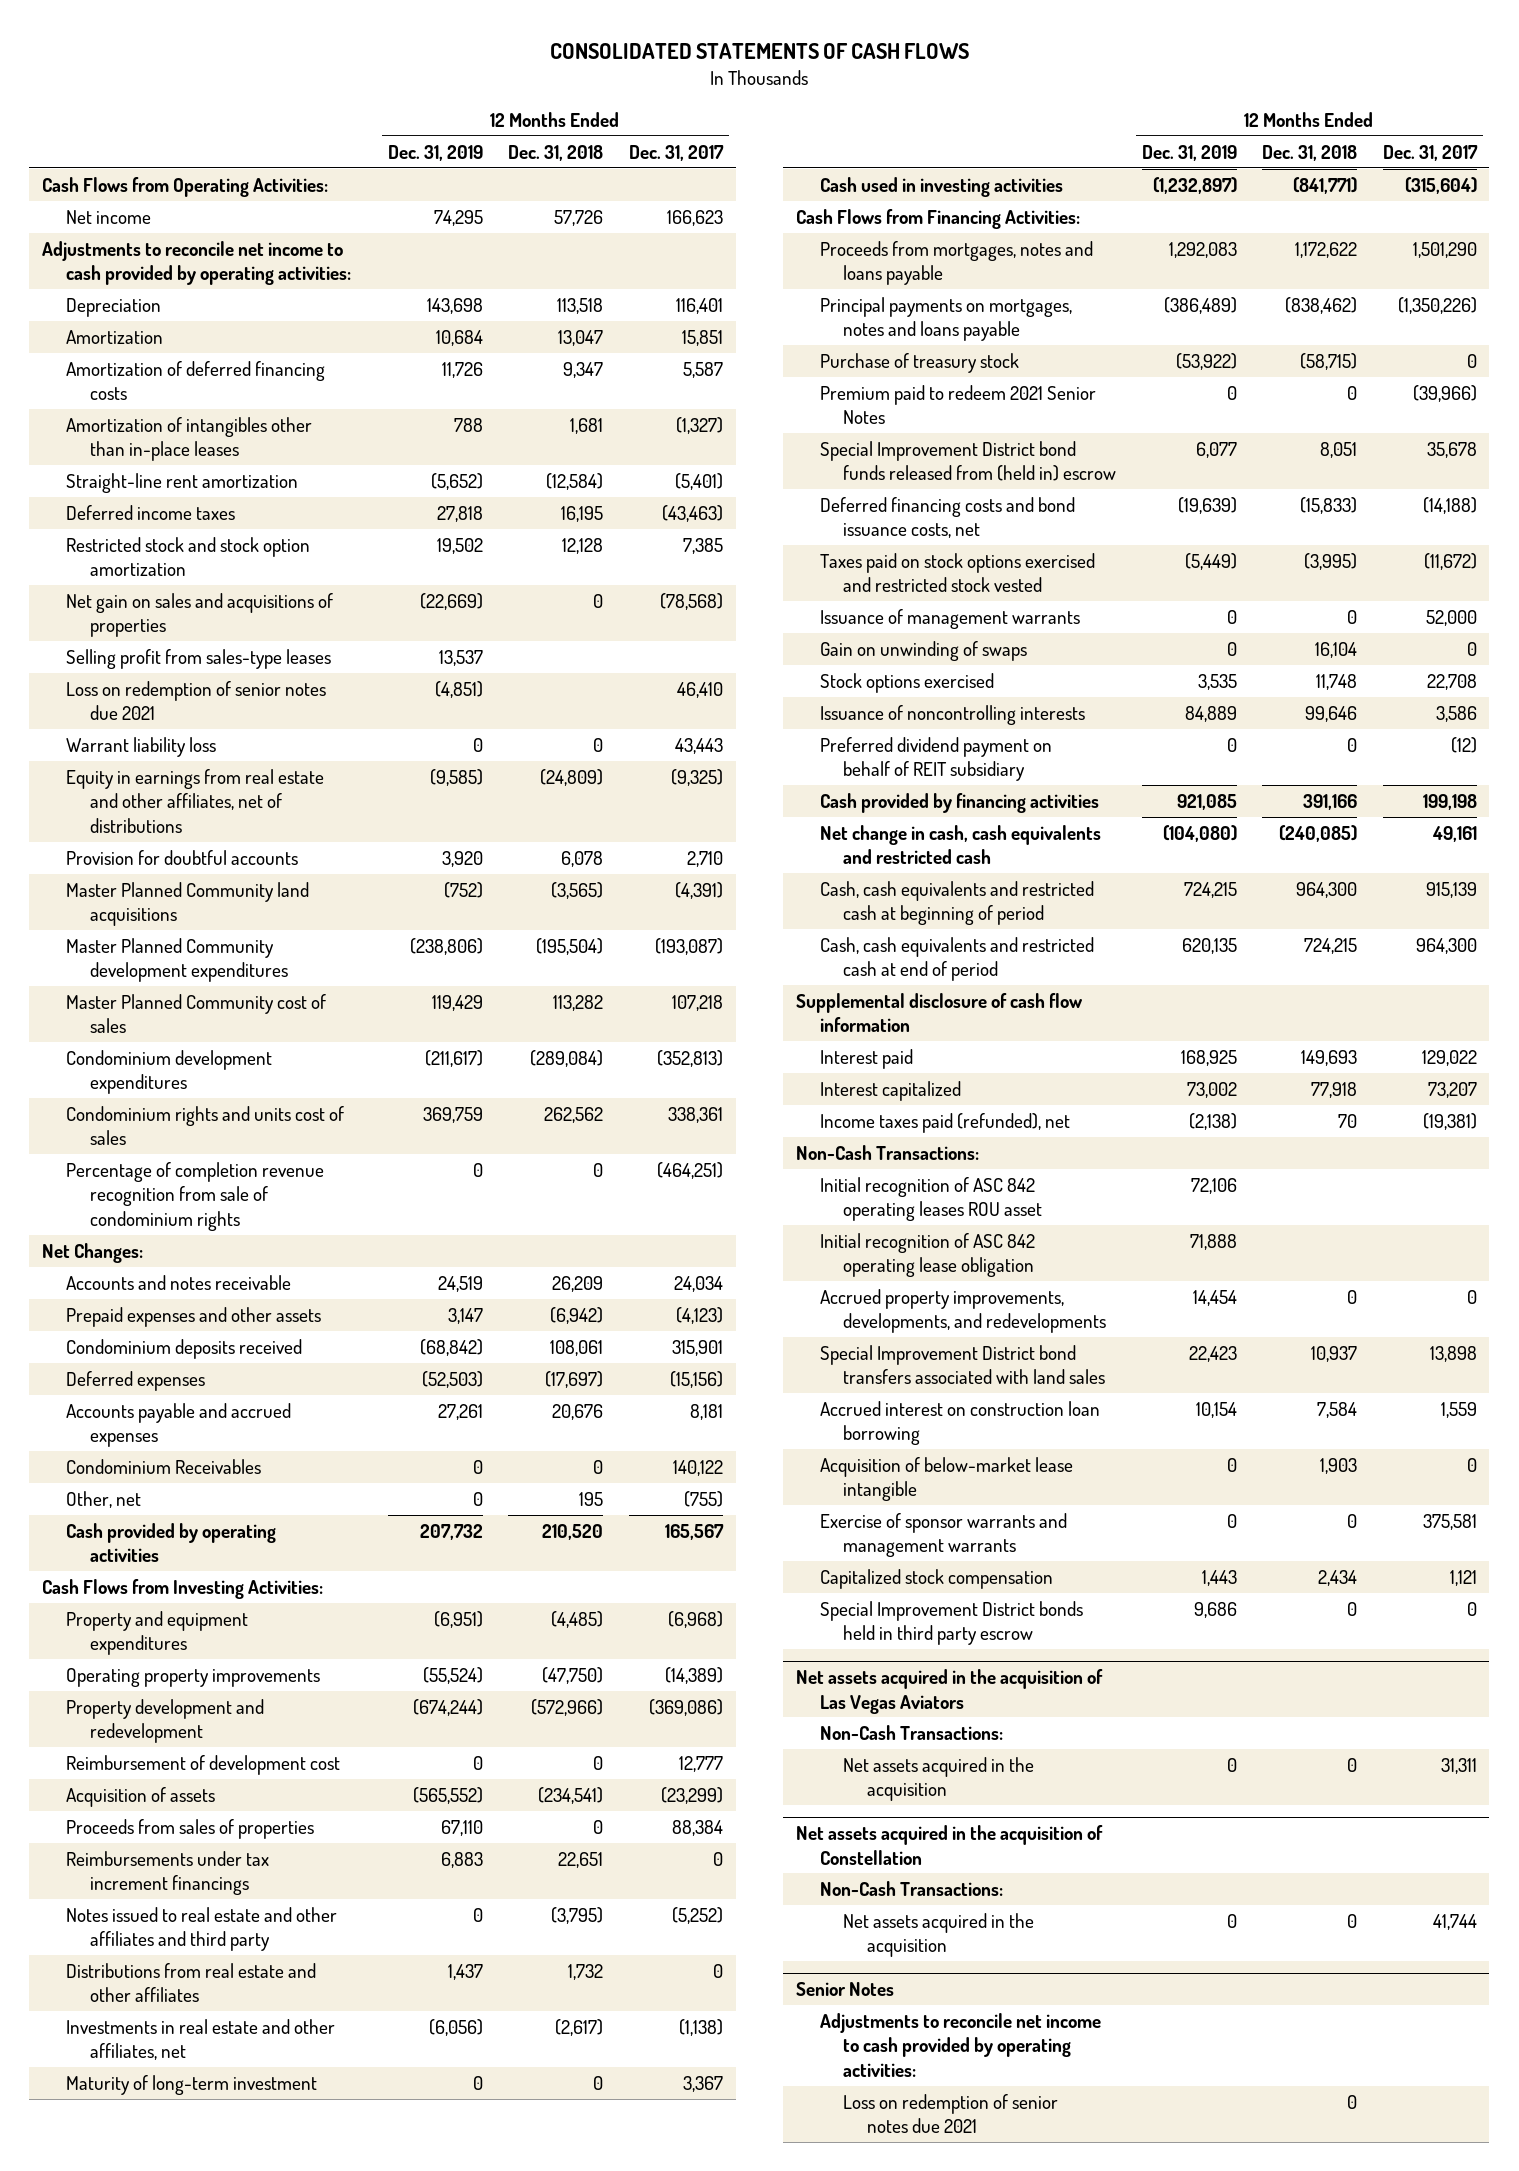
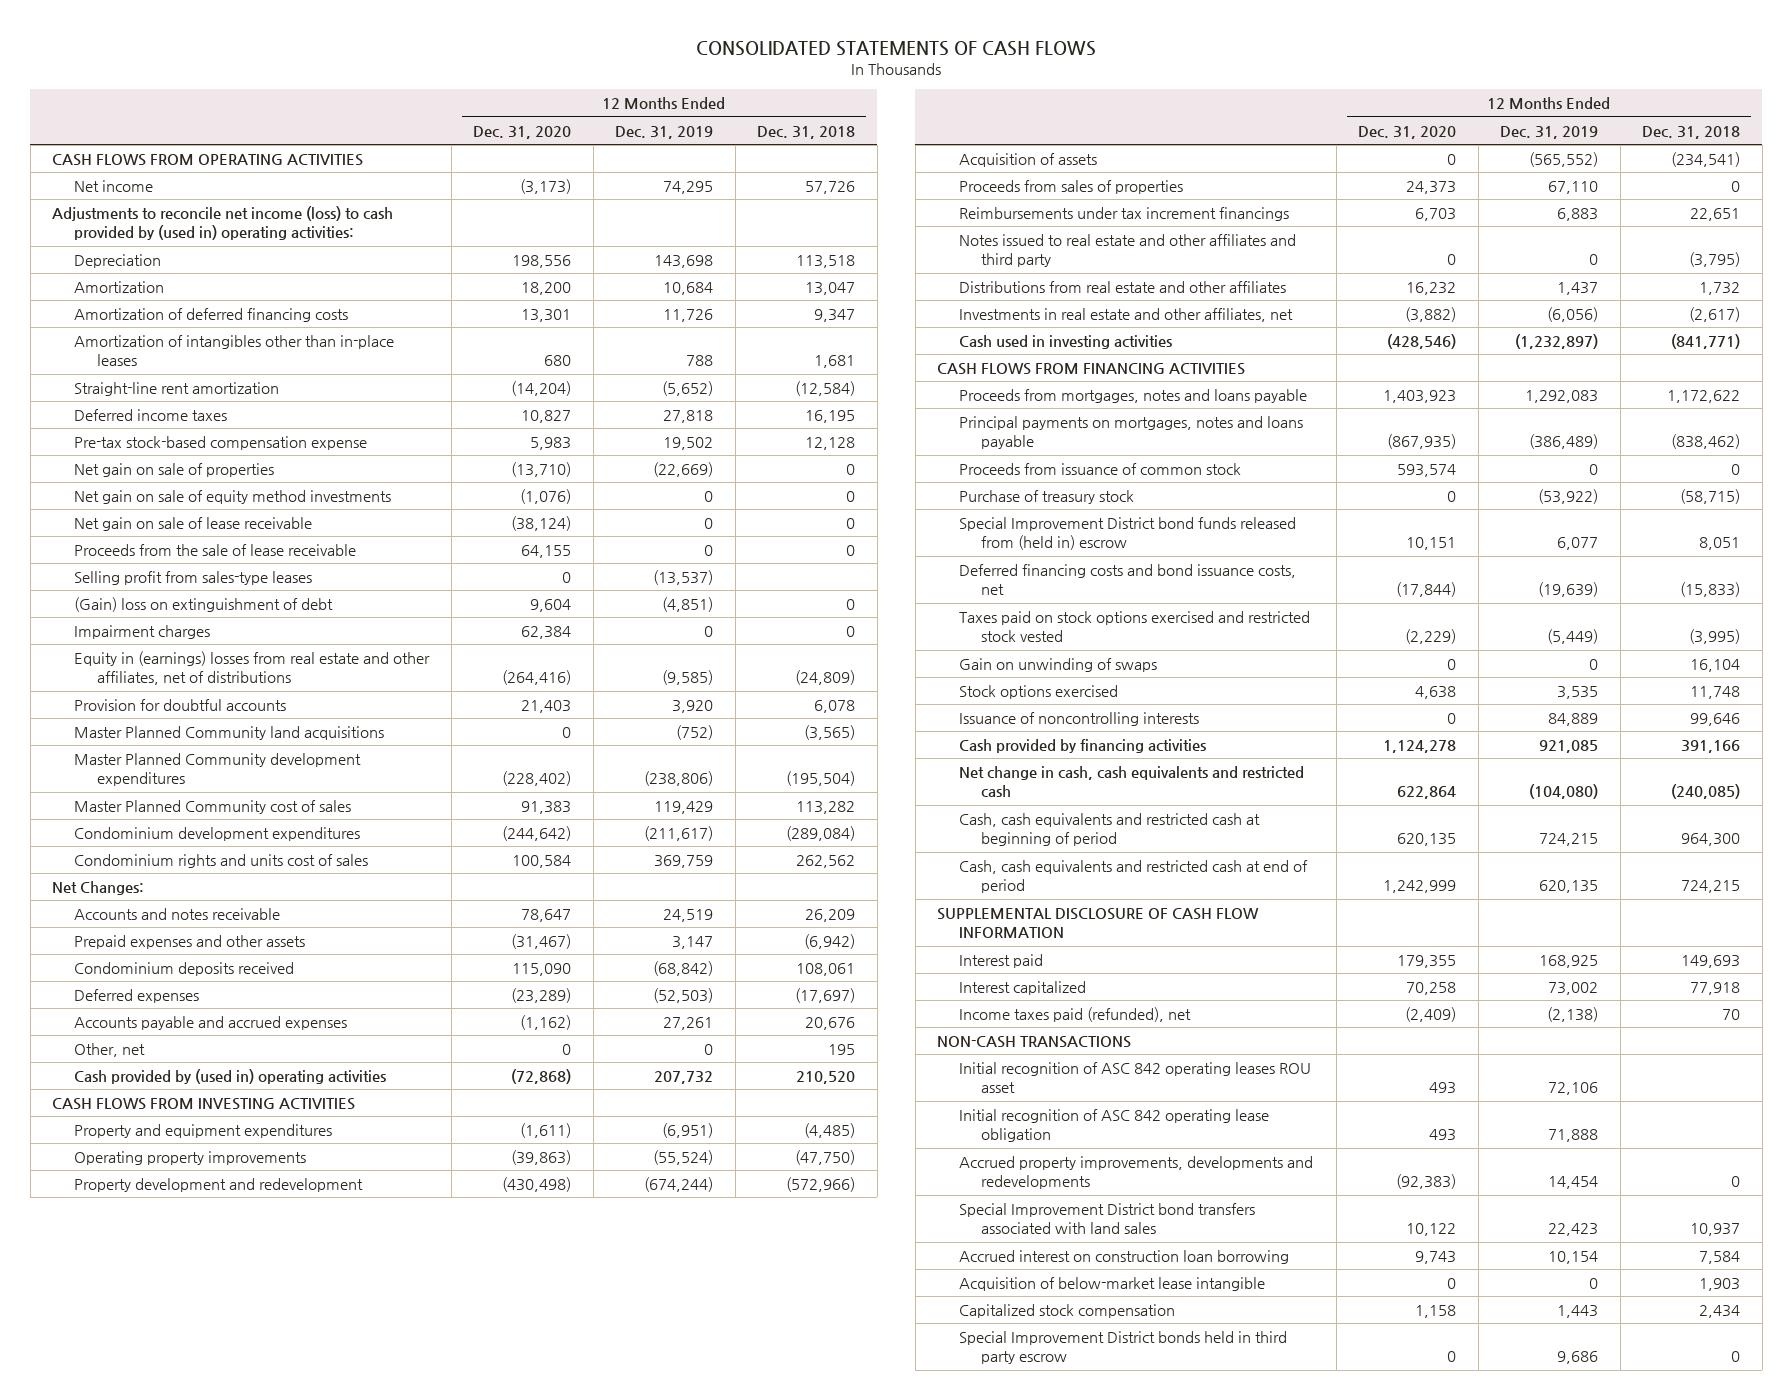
[628,144,724,161] Dec. 31, 2017 -> none
none -> [473,125,572,139] Dec. 31, 2020
[42,176,329,197] Cash Flows from Operating Activities: -> [52,154,364,167] CASH FLOWS FROM OPERATING ACTIVITIES
[42,240,351,286] Adjustments to reconcile net income to cash provided by operating activities: -> [52,206,394,241] Adjustments to reconcile net income (loss) to cash provided by (used in) operating activities:
[65,680,326,721] Loss on redemption of senior notes due 2021 -> none
[65,736,216,757] Warrant liability loss -> none
[65,536,310,577] Restricted stock and stock option amortization -> [74,436,368,451] Pre-tax stock-based compensation expense
[65,592,333,638] Net gain on sales and acquisitions of properties -> [74,463,275,478] Net gain on sale of properties
none -> [74,490,392,505] Net gain on sale of equity method investments
none -> [74,517,313,532] Net gain on sale of lease receivable
none -> [74,544,357,557] Proceeds from the sale of lease receivable
[438,649,483,666] 13,537 -> [653,570,714,586] (13,537)
none -> [74,597,334,613] (Gain) loss on extinguishment of debt
none -> [74,625,211,640] Impairment charges
[65,768,324,833] Equity in earnings from real estate and other affiliates, net of distributions -> [74,651,431,686] Equity in (earnings) losses from real estate and other affiliates, net of distributions
[65,1161,324,1231] Percentage of completion revenue recognition from sale of condominium rights -> none
[65,1458,261,1474] Condominium Receivables -> none
[65,1522,276,1563] Cash provided by operating activities -> [74,1069,387,1085] Cash provided by (used in) operating activities
[42,1578,324,1599] Cash Flows from Investing Activities: -> [52,1098,356,1111] CASH FLOWS FROM INVESTING ACTIVITIES
[65,1754,340,1775] Reimbursement of development cost -> none
[65,2074,317,2095] Maturity of long-term investment -> none
[796,208,1081,229] Cash Flows from Financing Activities: -> [937,363,1246,376] CASH FLOWS FROM FINANCING ACTIVITIES
none -> [959,463,1242,476] Proceeds from issuance of common stock
[819,384,1096,425] Premium paid to redeem 2021 Senior Notes -> none
[819,608,1080,629] Issuance of management warrants -> none
[819,736,1052,782] Preferred dividend payment on behalf of REIT subsidiary -> none
[796,992,1084,1033] Supplemental disclosure of cash flow information -> [937,908,1260,939] SUPPLEMENTAL DISCLOSURE OF CASH FLOW INFORMATION
[796,1144,980,1160] Non-Cash Transactions: -> [937,1036,1132,1049] NON-CASH TRANSACTIONS
[819,1288,1107,1334] Accrued property improvements, developments, and redevelopments -> [959,1156,1314,1190] Accrued property improvements, developments and redevelopments
[819,1512,1067,1558] Exercise of sponsor warrants and management warrants -> none
[796,1669,1104,1714] Net assets acquired in the acquisition of Las Vegas Aviators -> none
[819,1724,1003,1740] Non-Cash Transactions: -> none
[843,1756,1035,1802] Net assets acquired in the acquisition -> none
[796,1825,1104,1865] Net assets acquired in the acquisition of Constellation -> none
[819,1880,1003,1896] Non-Cash Transactions: -> none
[843,1912,1035,1958] Net assets acquired in the acquisition -> none
[796,1982,895,1997] Senior Notes -> none
[819,2012,1101,2077] Adjustments to reconcile net income to cash provided by operating activities: -> none
[843,2093,1059,2134] Loss on redemption of senior notes due 2021 -> none

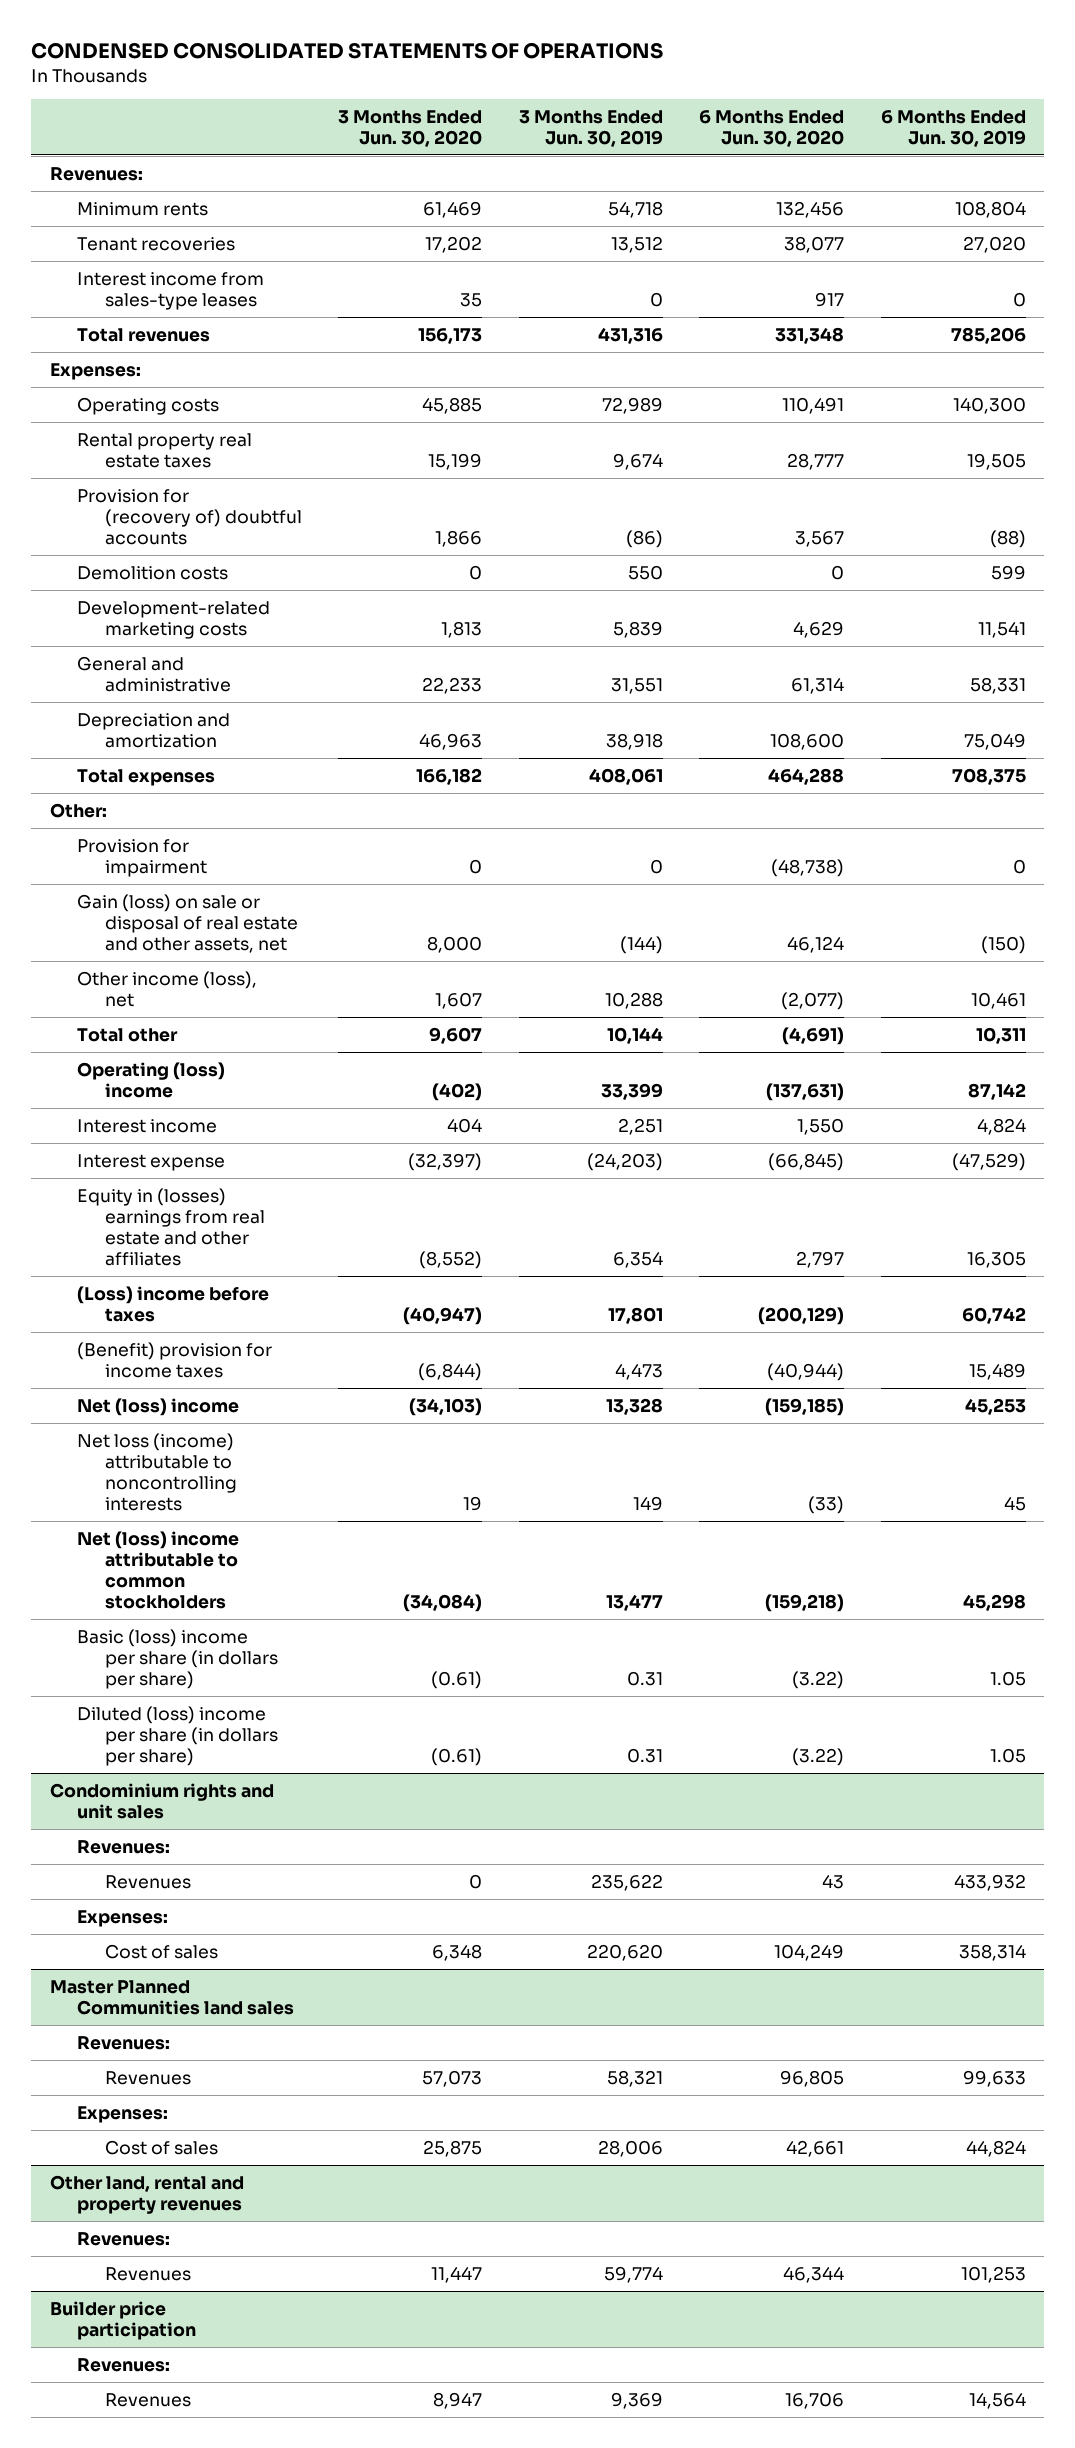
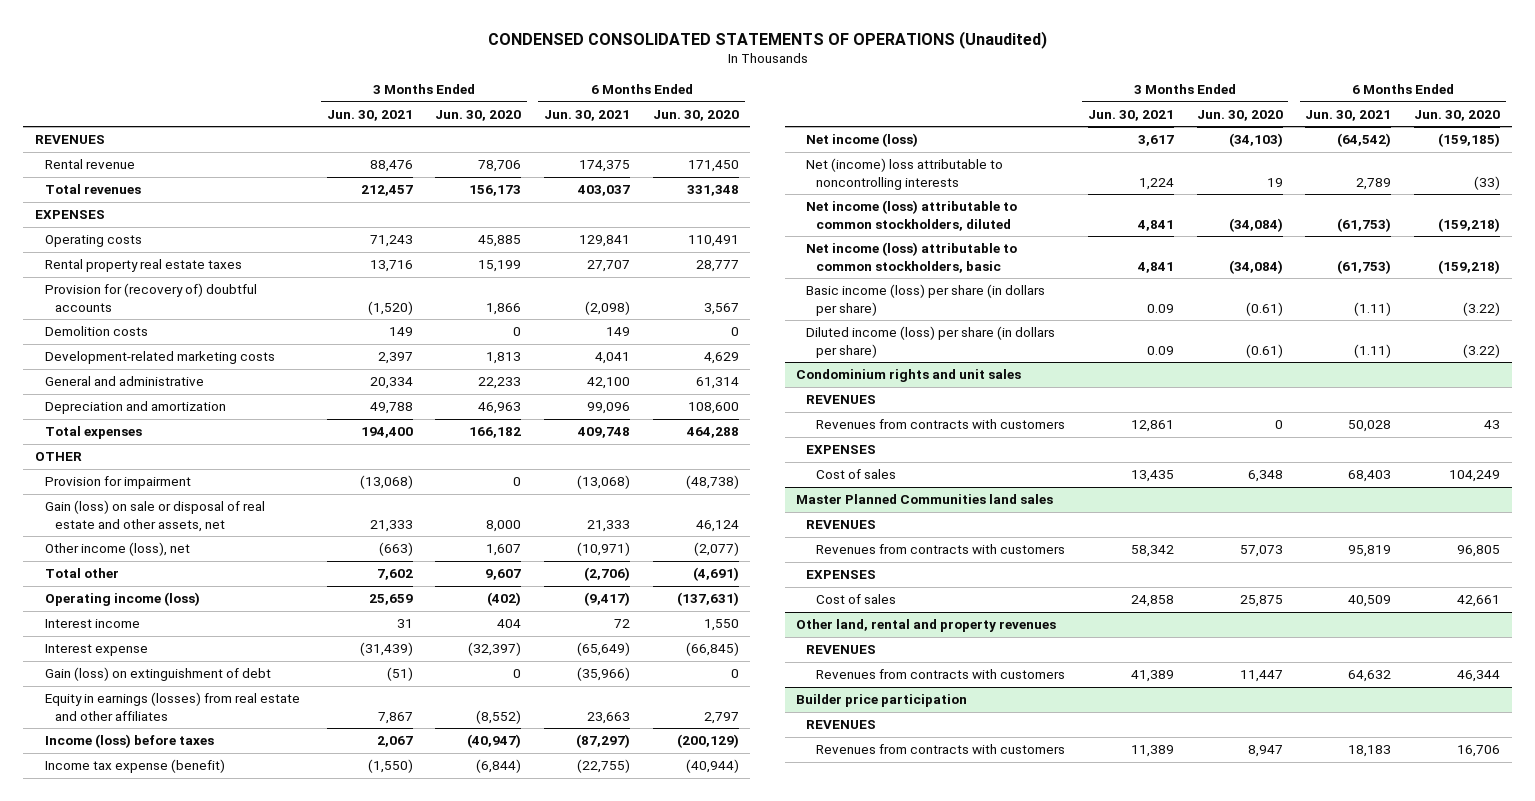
[31,42,664,60] CONDENSED CONSOLIDATED STATEMENTS OF OPERATIONS -> [487,30,1047,49] CONDENSED CONSOLIDATED STATEMENTS OF OPERATIONS (Unaudited)
[518,109,663,147] 3 Months Ended Jun. 30, 2019 -> none
[880,109,1026,147] 6 Months Ended Jun. 30, 2019 -> none
none -> [326,109,413,121] Jun. 30, 2021
none -> [544,109,631,121] Jun. 30, 2021
[77,201,209,216] Minimum rents -> none
[77,236,236,251] Tenant recoveries -> none
[77,271,265,310] Interest income from sales-type leases -> none
[49,166,143,181] Revenues: -> [34,135,105,145] REVENUES
none -> [44,159,135,170] Rental revenue
[49,362,141,380] Expenses: -> [34,210,105,220] EXPENSES
[49,802,107,818] Other: -> [34,452,82,462] OTHER
[77,1061,226,1098] Operating (loss) income -> [44,592,200,607] Operating income (loss)
none -> [44,667,271,682] Gain (loss) on extinguishment of debt
[77,1187,265,1266] Equity in (losses) earnings from real estate and other affiliates -> [44,692,300,721] Equity in earnings (losses) from real estate and other affiliates
[77,1285,270,1322] (Loss) income before taxes -> [44,734,214,749] Income (loss) before taxes
[77,1341,273,1378] (Benefit) provision for income taxes -> [44,759,225,774] Income tax expense (benefit)
[77,1397,240,1416] Net (loss) income -> [806,133,919,148] Net income (loss)
[77,1432,237,1511] Net loss (income) attributable to noncontrolling interests -> [806,158,1004,190] Net (income) loss attributable to noncontrolling interests
none -> [806,200,1018,231] Net income (loss) attributable to common stockholders, diluted
[77,1530,240,1609] Net (loss) income attributable to common stockholders -> [806,242,1018,273] Net income (loss) attributable to common stockholders, basic
[77,1628,278,1689] Basic (loss) income per share (in dollars per share) -> [806,284,1046,316] Basic income (loss) per share (in dollars per share)
[77,1705,278,1766] Diluted (loss) income per share (in dollars per share) -> [806,326,1056,358] Diluted income (loss) per share (in dollars per share)
[77,1839,171,1854] Revenues: -> [806,395,877,405] REVENUES
[104,1874,191,1889] Revenues -> [815,419,1065,430] Revenues from contracts with customers
[77,1909,169,1927] Expenses: -> [806,445,877,455] EXPENSES
[77,2035,171,2050] Revenues: -> [806,520,877,530] REVENUES
[104,2070,191,2085] Revenues -> [815,544,1065,555] Revenues from contracts with customers
[77,2105,169,2123] Expenses: -> [806,570,877,580] EXPENSES
[77,2231,171,2246] Revenues: -> [806,645,877,655] REVENUES
[104,2266,191,2281] Revenues -> [815,669,1065,680] Revenues from contracts with customers
[77,2357,171,2372] Revenues: -> [806,720,877,730] REVENUES
[104,2392,191,2407] Revenues -> [815,744,1065,755] Revenues from contracts with customers

